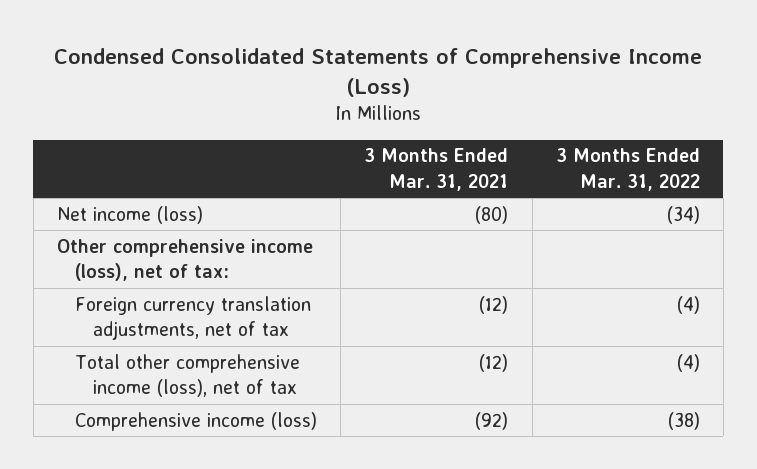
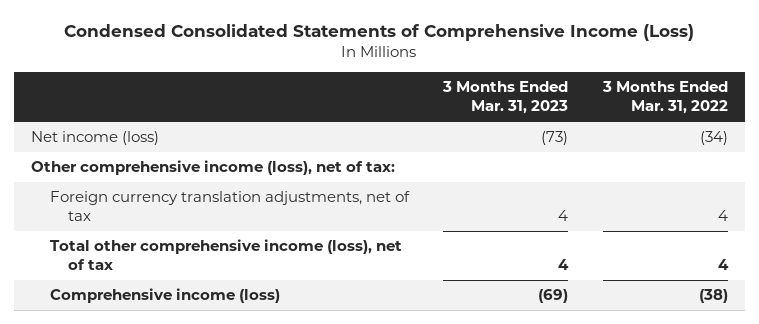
[364,148,509,191] 3 Months Ended Mar. 31, 2021 -> none
none -> [442,81,569,115] 3 Months Ended Mar. 31, 2023
[676,295,700,314] (4) -> [717,210,728,222] 4
[676,353,700,372] (4) -> [717,259,729,271] 4

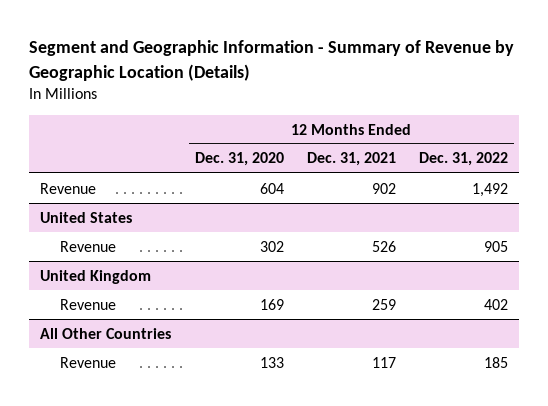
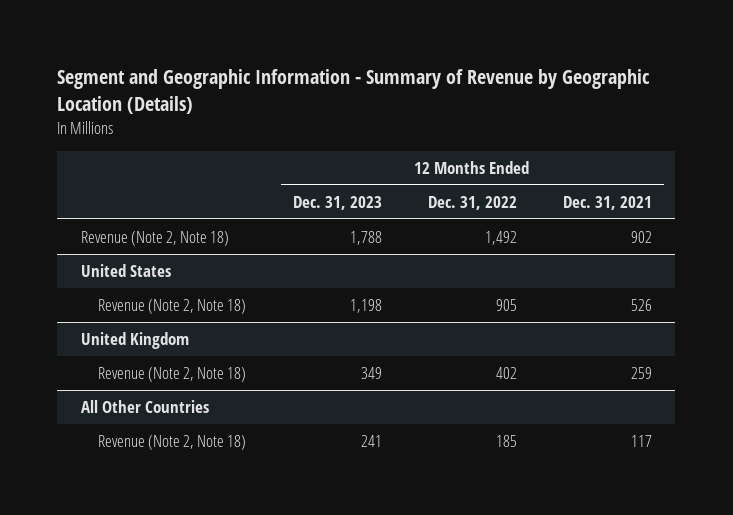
[194,152,284,167] Dec. 31, 2020 -> none
none -> [292,195,382,210] Dec. 31, 2023
[40,182,97,194] Revenue -> [80,231,229,247] Revenue (Note 2, Note 18)
[60,240,117,252] Revenue -> [98,299,247,315] Revenue (Note 2, Note 18)
[60,298,117,310] Revenue -> [98,367,247,383] Revenue (Note 2, Note 18)
[60,356,117,368] Revenue -> [98,435,247,451] Revenue (Note 2, Note 18)

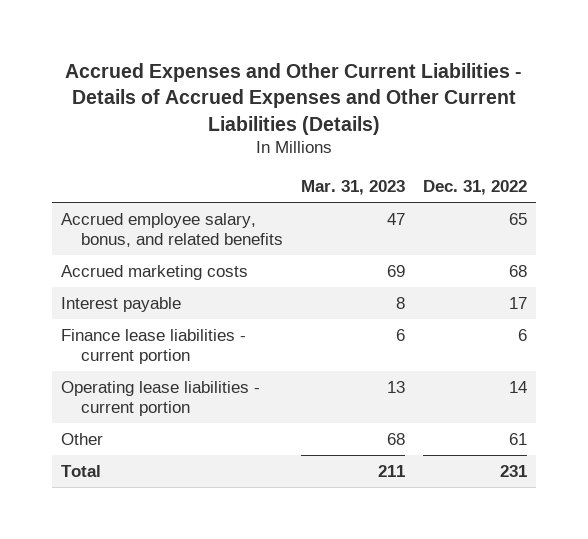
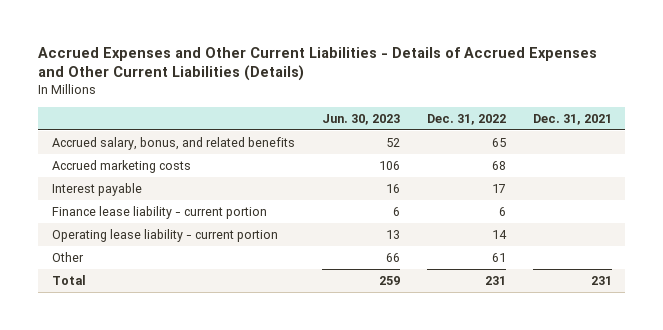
[300,180,405,196] Mar. 31, 2023 -> none
none -> [321,113,400,125] Jun. 30, 2023
none -> [532,113,612,125] Dec. 31, 2021
[60,212,283,248] Accrued employee salary, bonus, and related benefits -> [51,137,295,151] Accrued salary, bonus, and related benefits
[60,328,246,365] Finance lease liabilities - current portion -> [51,206,267,220] Finance lease liability - current portion
[60,380,260,417] Operating lease liabilities - current portion -> [51,229,278,243] Operating lease liability - current portion

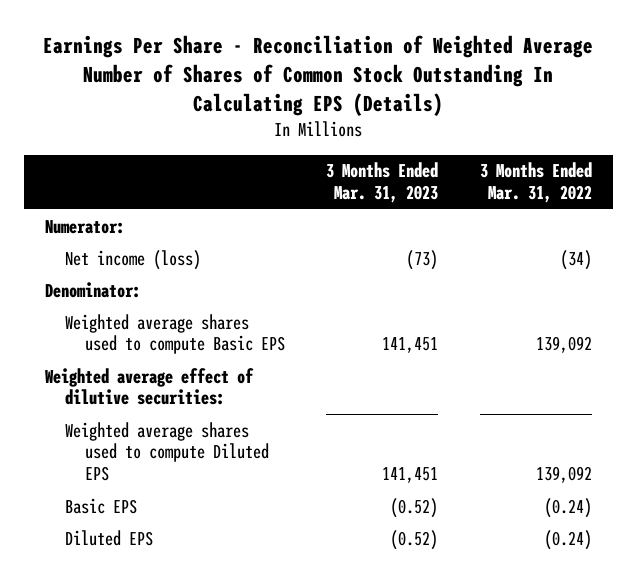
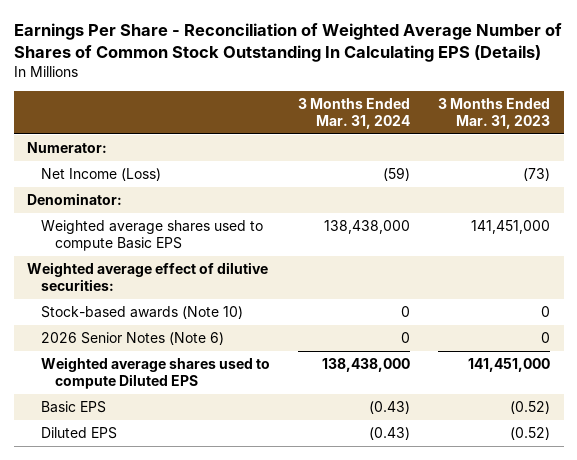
[479,162,592,204] 3 Months Ended Mar. 31, 2022 -> none
none -> [298,98,411,129] 3 Months Ended Mar. 31, 2024
[64,249,201,270] Net income (loss) -> [41,168,162,182] Net Income (Loss)
[382,337,439,354] 141,451 -> [470,220,550,235] 141,451,000
none -> [41,306,244,320] Stock-based awards (Note 10)
none -> [41,332,225,346] 2026 Senior Notes (Note 6)
[382,467,439,484] 141,451 -> [467,358,550,373] 141,451,000

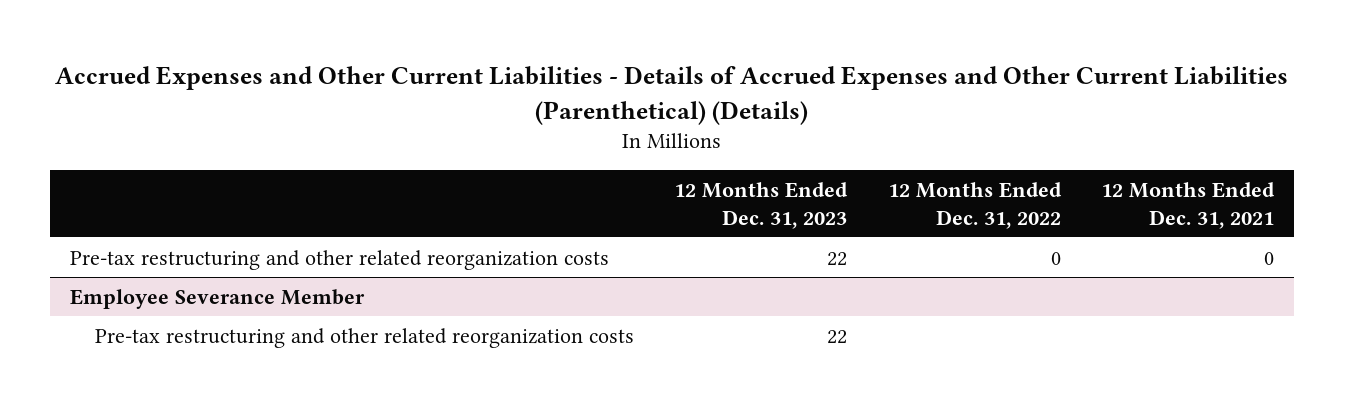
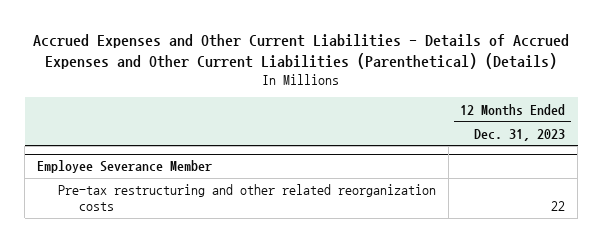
[887,181,1062,229] 12 Months Ended Dec. 31, 2022 -> none
[1101,181,1276,229] 12 Months Ended Dec. 31, 2021 -> none
[70,249,610,270] Pre-tax restructuring and other related reorganization costs -> none

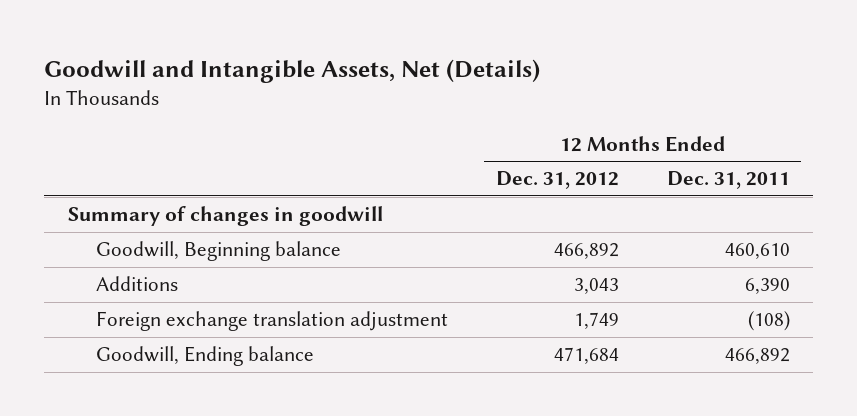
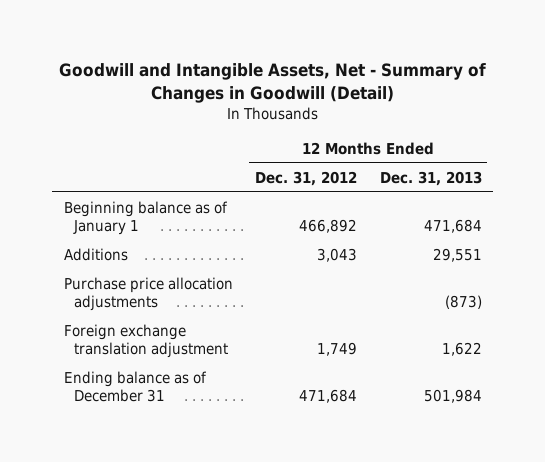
[43,58,540,83] Goodwill and Intangible Assets, Net (Details) -> [58,62,486,103] Goodwill and Intangible Assets, Net - Summary of Changes in Goodwill (Detail)
[666,171,790,190] Dec. 31, 2011 -> none
none -> [379,170,482,186] Dec. 31, 2013
[67,206,383,227] Summary of changes in goodwill -> none
[95,241,341,262] Goodwill, Beginning balance -> [63,200,228,236] Beginning balance as of January 1
none -> [63,276,233,312] Purchase price allocation adjustments
[95,346,314,367] Goodwill, Ending balance -> [63,370,207,403] Ending balance as of December 31

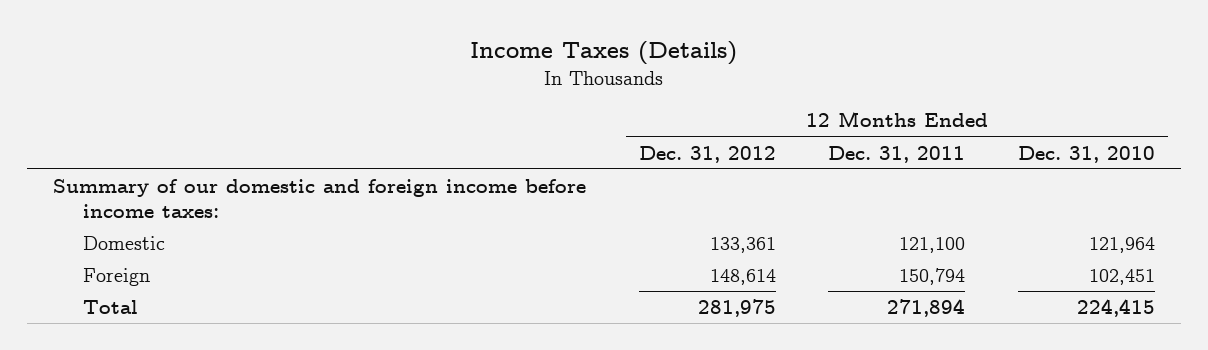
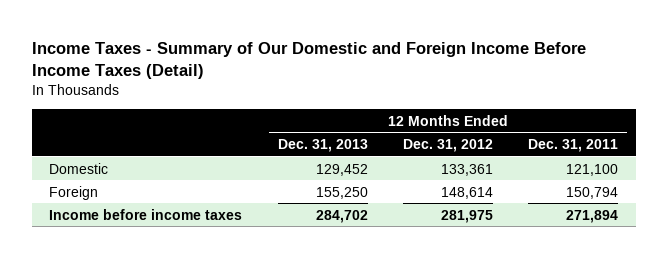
[470,40,738,65] Income Taxes (Details) -> [31,41,586,79] Income Taxes - Summary of Our Domestic and Foreign Income Before Income Taxes (Detail)
[1017,145,1155,163] Dec. 31, 2010 -> none
none -> [277,139,368,153] Dec. 31, 2013
[53,178,587,218] Summary of our domestic and foreign income before income taxes: -> none
[82,299,138,314] Total -> [49,208,243,220] Income before income taxes

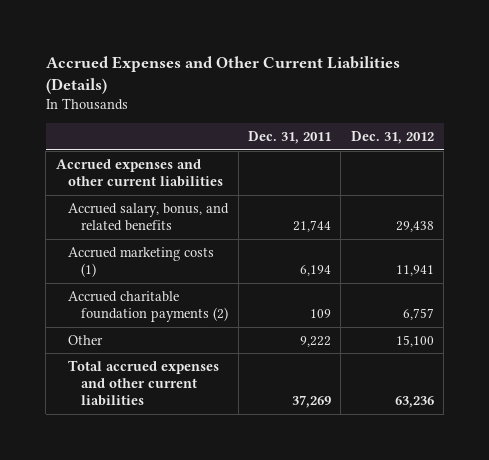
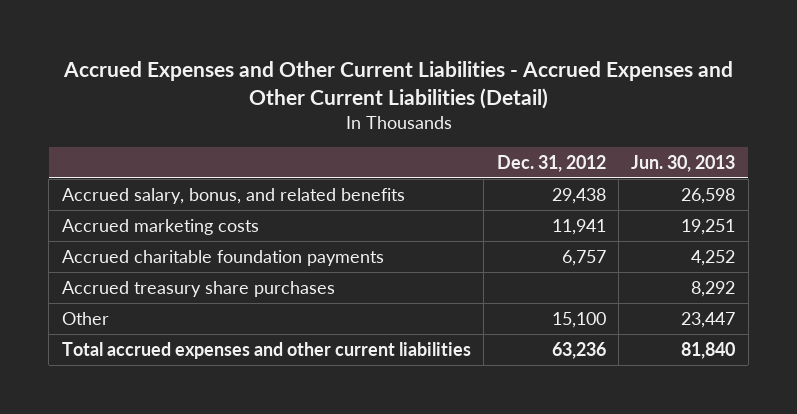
[45,55,400,94] Accrued Expenses and Other Current Liabilities (Details) -> [62,60,733,109] Accrued Expenses and Other Current Liabilities - Accrued Expenses and Other Current Liabilities (Detail)
[247,131,331,145] Dec. 31, 2011 -> none
none -> [631,155,736,173] Jun. 30, 2013
[55,158,224,188] Accrued expenses and other current liabilities -> none
[68,246,215,278] Accrued marketing costs (1) -> [61,218,259,235] Accrued marketing costs
[68,290,228,323] Accrued charitable foundation payments (2) -> [61,249,384,266] Accrued charitable foundation payments
none -> [61,280,335,297] Accrued treasury share purchases

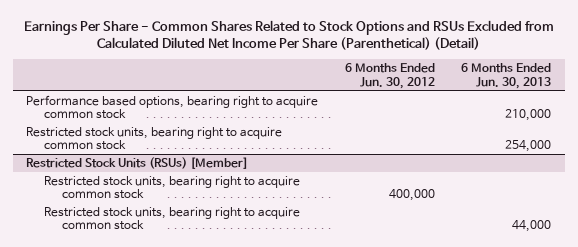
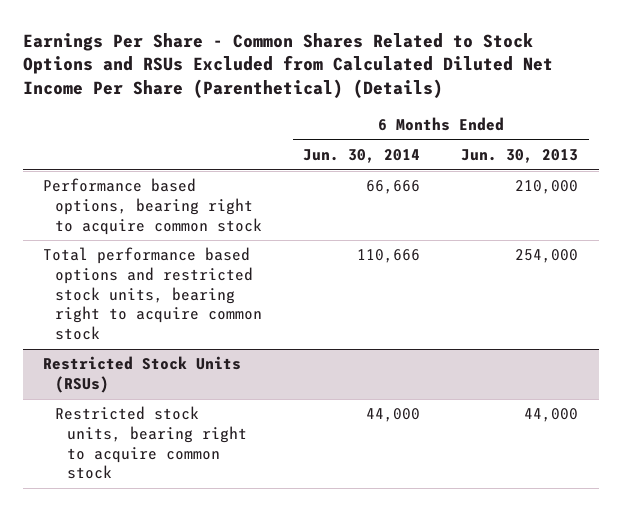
[23,19,554,51] Earnings Per Share - Common Shares Related to Stock Options and RSUs Excluded from Calculated Diluted Net Income Per Share (Parenthetical) (Detail) -> [22,32,553,99] Earnings Per Share - Common Shares Related to Stock Options and RSUs Excluded from Calculated Diluted Net Income Per Share (Parenthetical) (Details)
[344,63,435,89] 6 Months Ended Jun. 30, 2012 -> none
none -> [303,148,421,163] Jun. 30, 2014
[44,175,301,200] Restricted stock units, bearing right to acquire common stock -> none
[26,126,283,151] Restricted stock units, bearing right to acquire common stock -> [43,247,263,341] Total performance based options and restricted stock units, bearing right to acquire common stock
[26,156,249,169] Restricted Stock Units (RSUs) [Member] -> [43,356,242,394] Restricted Stock Units (RSUs)

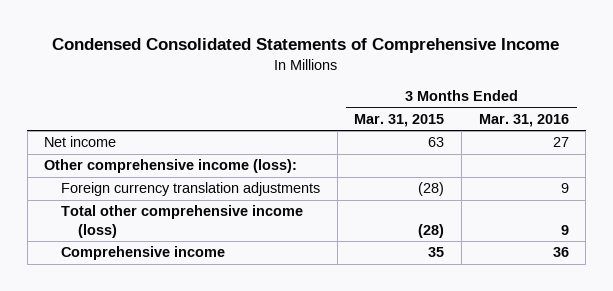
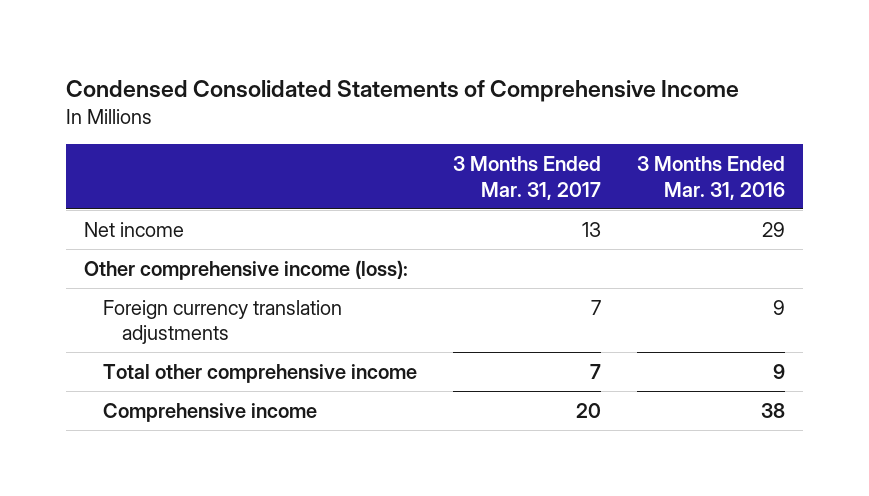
[354,113,445,127] Mar. 31, 2015 -> none
none -> [452,156,601,200] 3 Months Ended Mar. 31, 2017
[552,137,569,148] 27 -> [761,221,785,237] 29
[61,205,304,238] Total other comprehensive income (loss) -> [102,363,417,383] Total other comprehensive income
[552,247,569,258] 36 -> [760,402,785,418] 38

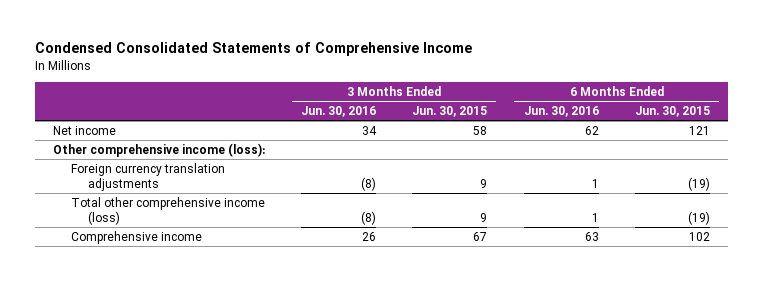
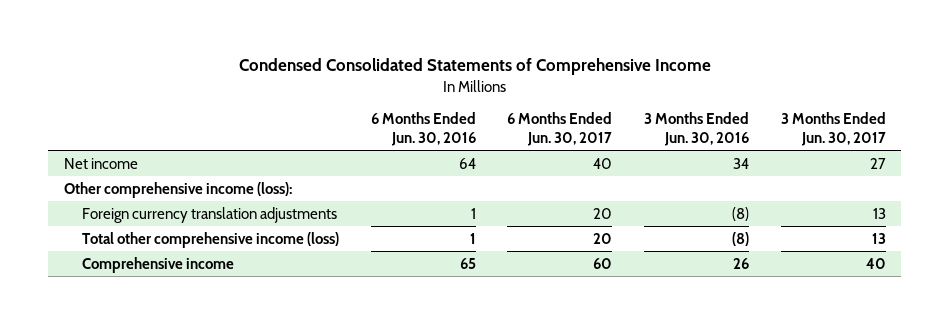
[412,106,488,118] Jun. 30, 2015 -> none
[634,106,710,118] Jun. 30, 2015 -> none
none -> [507,112,613,146] 6 Months Ended Jun. 30, 2017
none -> [780,112,886,146] 3 Months Ended Jun. 30, 2017
[584,125,599,135] 62 -> [458,157,476,169] 64
[584,231,599,241] 63 -> [459,257,476,269] 65

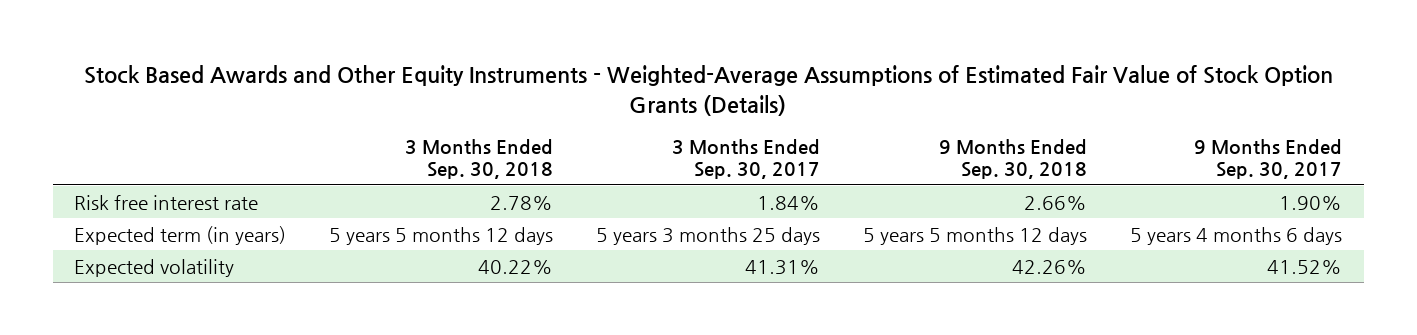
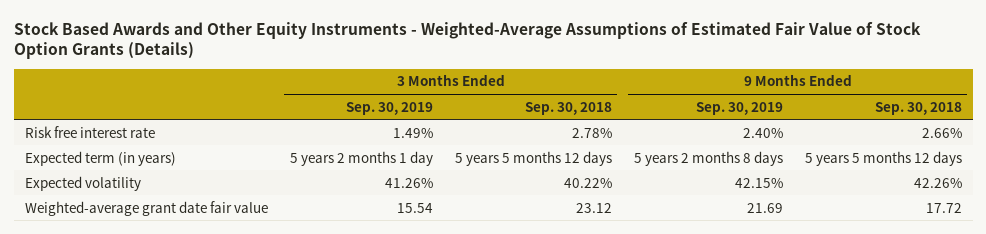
[672,139,821,180] 3 Months Ended Sep. 30, 2017 -> none
[1194,139,1343,180] 9 Months Ended Sep. 30, 2017 -> none
none -> [345,101,433,115] Sep. 30, 2019
none -> [695,101,783,115] Sep. 30, 2019
none -> [24,200,268,216] Weighted-average grant date fair value

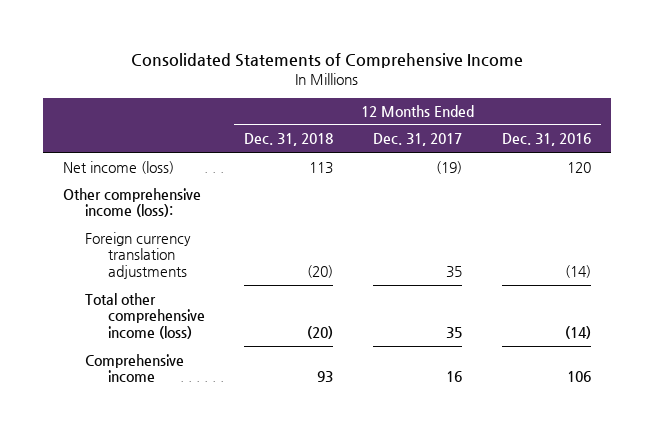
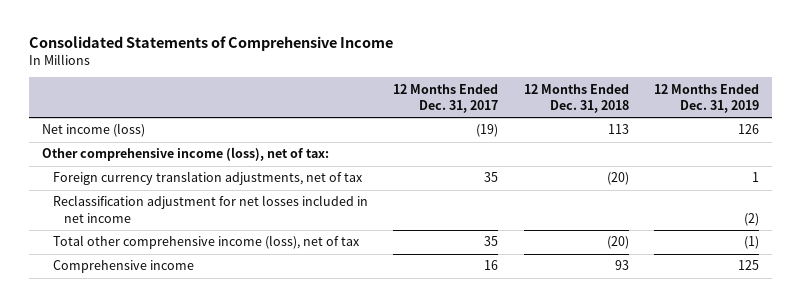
[501,133,591,147] Dec. 31, 2016 -> none
none -> [654,83,760,113] 12 Months Ended Dec. 31, 2019
[62,187,201,218] Other comprehensive income (loss): -> [41,147,329,162] Other comprehensive income (loss), net of tax:
[85,231,192,279] Foreign currency translation adjustments -> [52,171,363,186] Foreign currency translation adjustments, net of tax
none -> [52,195,368,223] Reclassification adjustment for net losses included in net income
[85,292,205,339] Total other comprehensive income (loss) -> [52,235,360,250] Total other comprehensive income (loss), net of tax

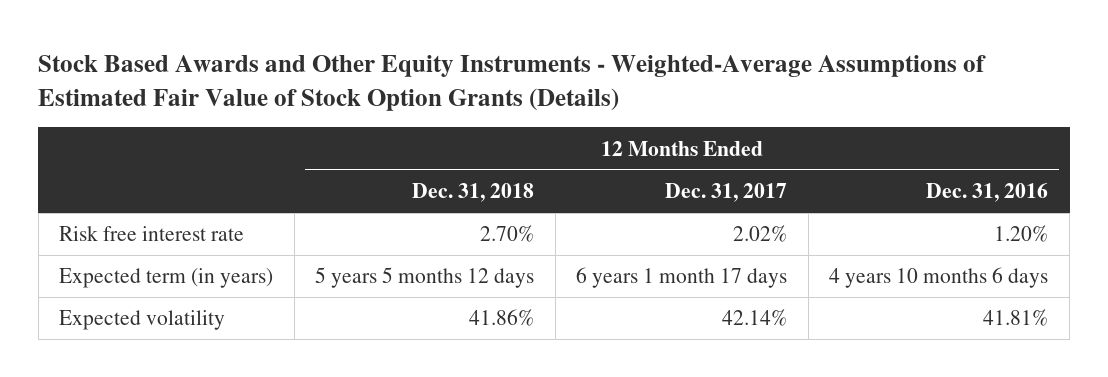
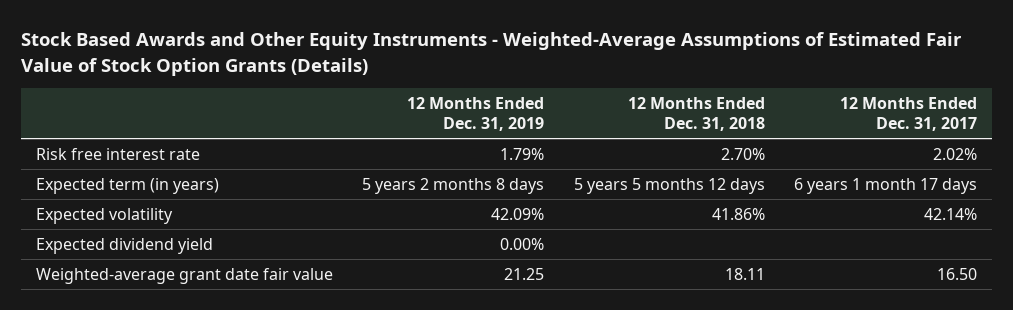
[926,183,1049,203] Dec. 31, 2016 -> none
none -> [407,96,545,131] 12 Months Ended Dec. 31, 2019
none -> [35,237,213,254] Expected dividend yield
none -> [35,267,333,284] Weighted-average grant date fair value

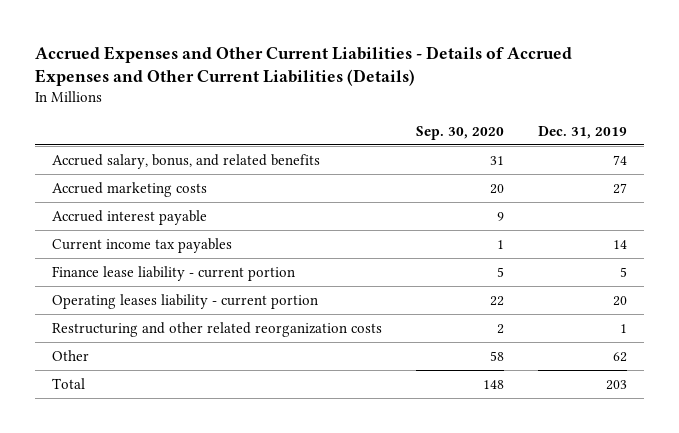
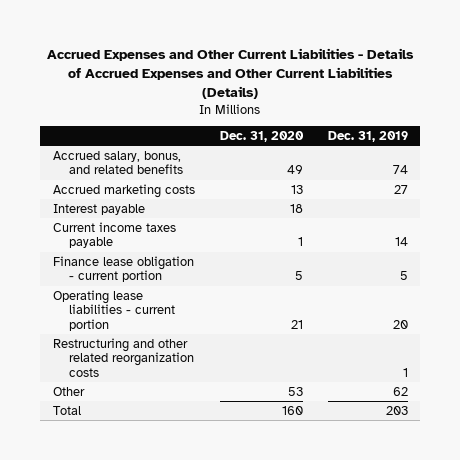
[415,125,504,140] Sep. 30, 2020 -> none
none -> [219,130,304,142] Dec. 31, 2020
[52,209,208,225] Accrued interest payable -> [52,203,145,215] Interest payable
[52,237,233,253] Current income tax payables -> [52,221,176,249] Current income taxes payable
[52,265,296,281] Finance lease liability - current portion -> [52,255,194,283] Finance lease obligation - current portion
[52,293,319,309] Operating leases liability - current portion -> [52,289,176,331] Operating lease liabilities - current portion

